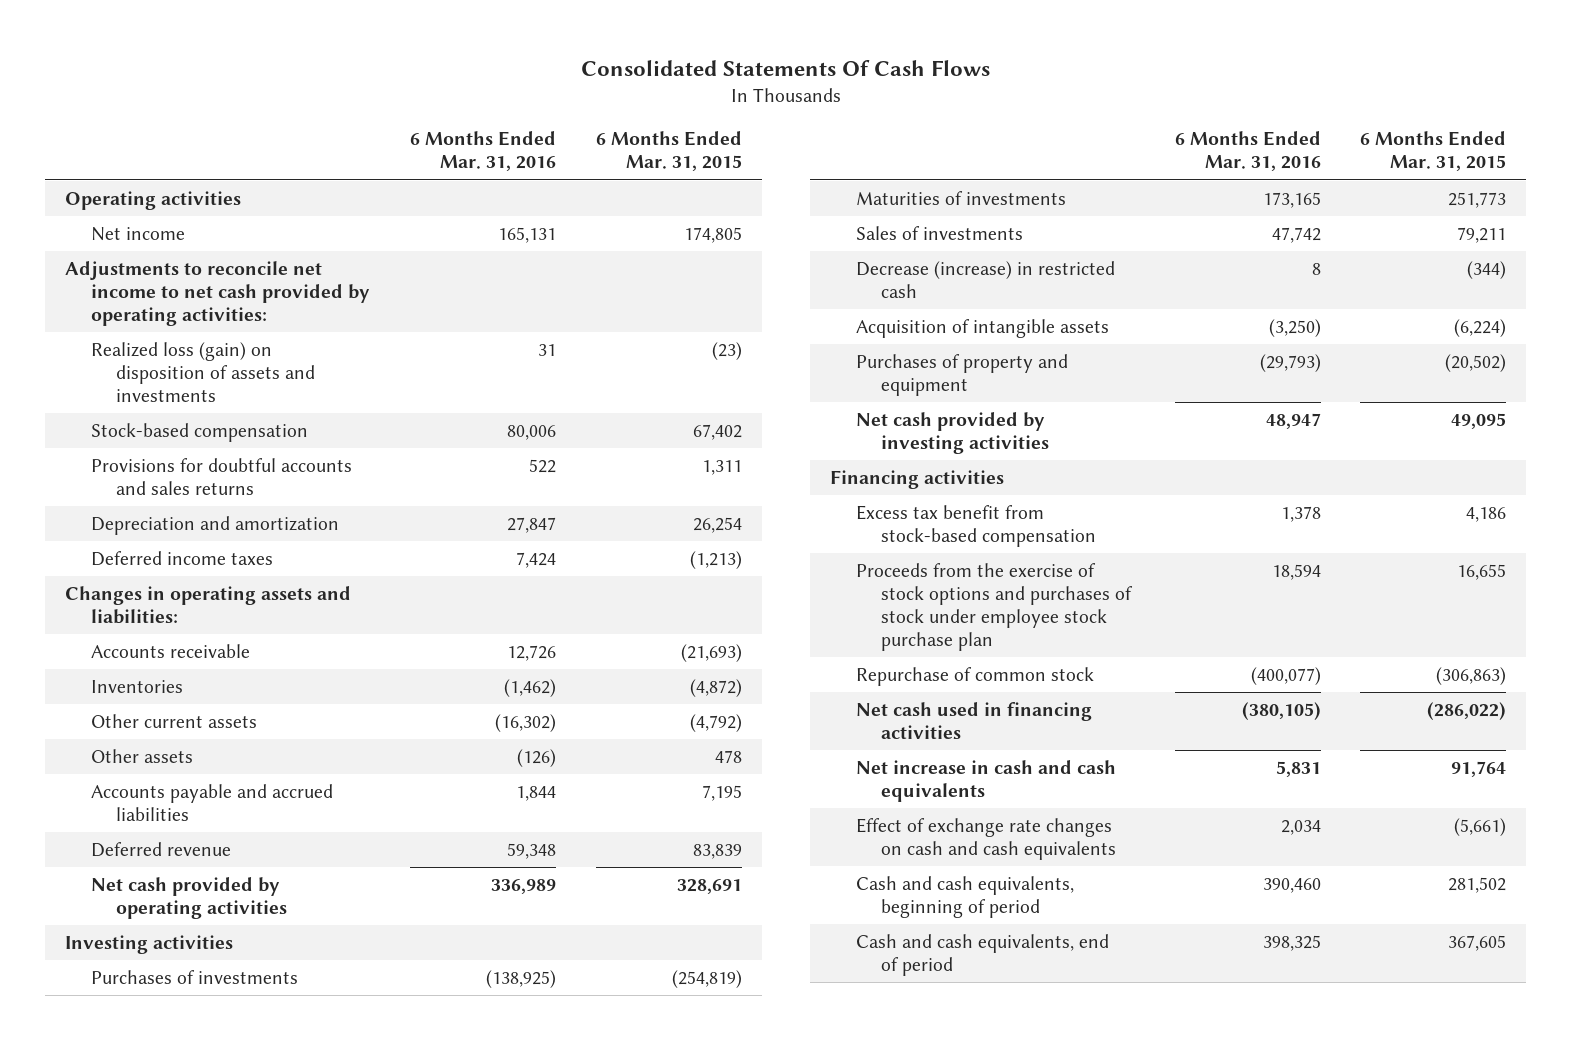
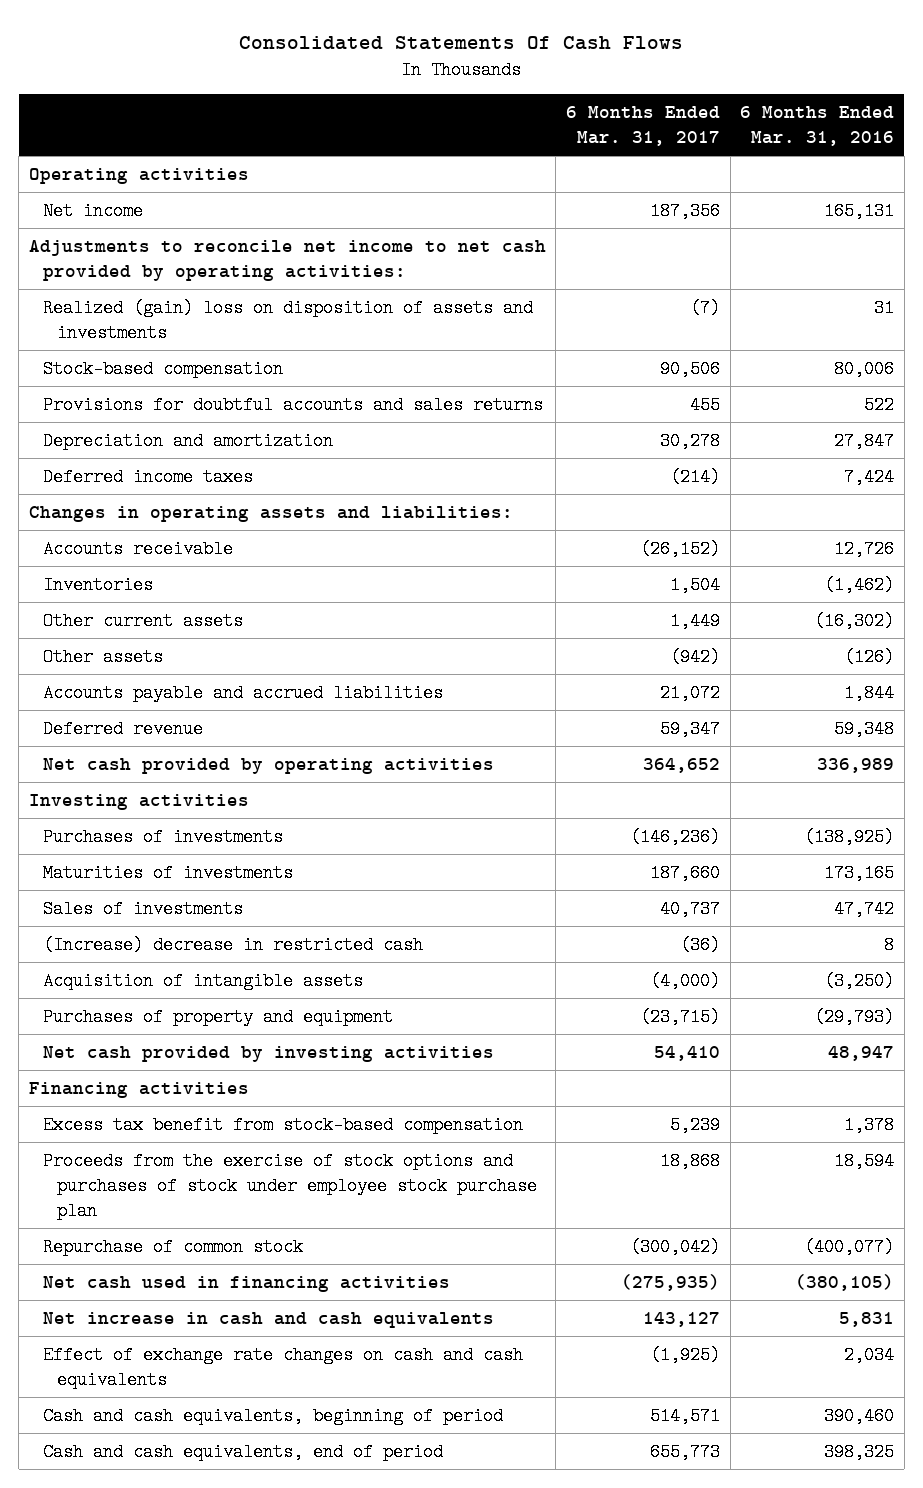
[595,131,742,172] 6 Months Ended Mar. 31, 2015 -> none
none -> [565,106,720,146] 6 Months Ended Mar. 31, 2017
[90,341,315,402] Realized loss (gain) on disposition of assets and investments -> [43,298,534,342] Realized (gain) loss on disposition of assets and investments
[855,260,1115,298] Decrease (increase) in restricted cash -> [43,935,424,954] (Increase) decrease in restricted cash

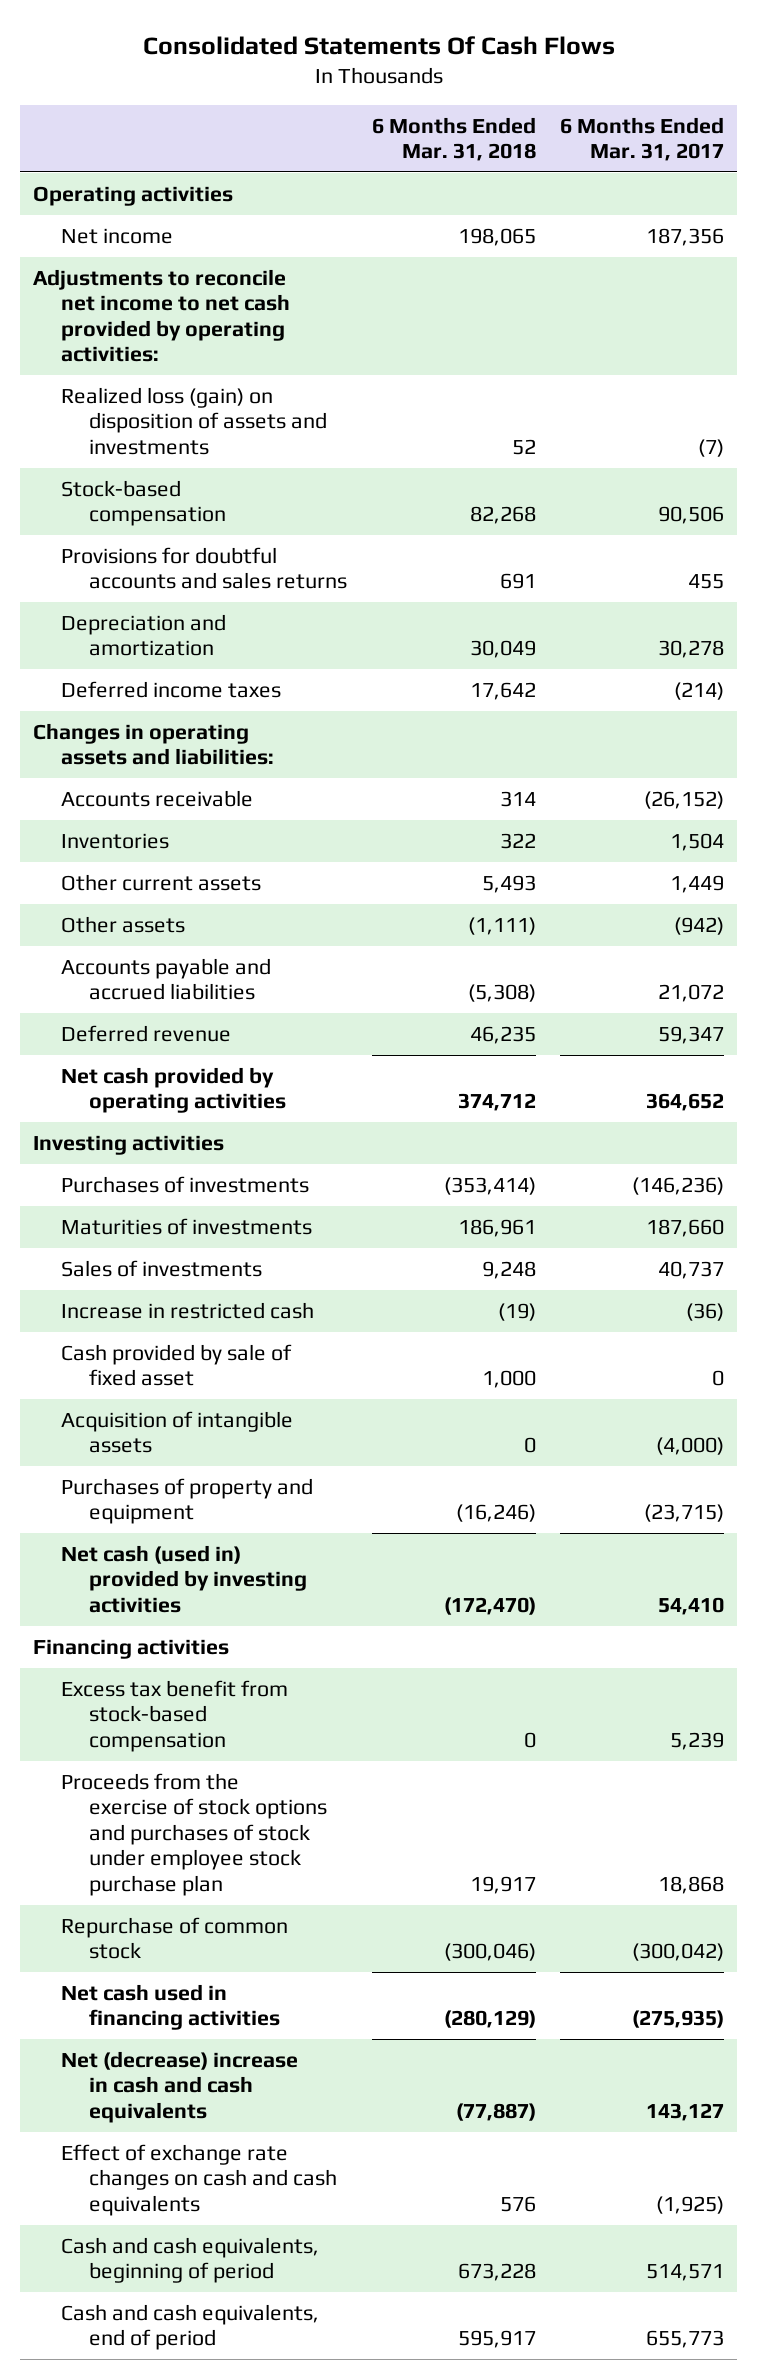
[740,106,895,146] 6 Months Ended Mar. 31, 2016 -> none
none -> [371,116,536,162] 6 Months Ended Mar. 31, 2018
[43,298,534,342] Realized (gain) loss on disposition of assets and investments -> [60,386,327,455] Realized loss (gain) on disposition of assets and investments
[43,935,424,954] (Increase) decrease in restricted cash -> [60,1301,314,1319] Increase in restricted cash
none -> [60,1343,292,1387] Cash provided by sale of fixed asset
[43,1045,495,1062] Net cash provided by investing activities -> [60,1544,307,1613] Net cash (used in) provided by investing activities
[43,1311,495,1328] Net increase in cash and cash equivalents -> [60,2050,298,2123] Net (decrease) increase in cash and cash equivalents

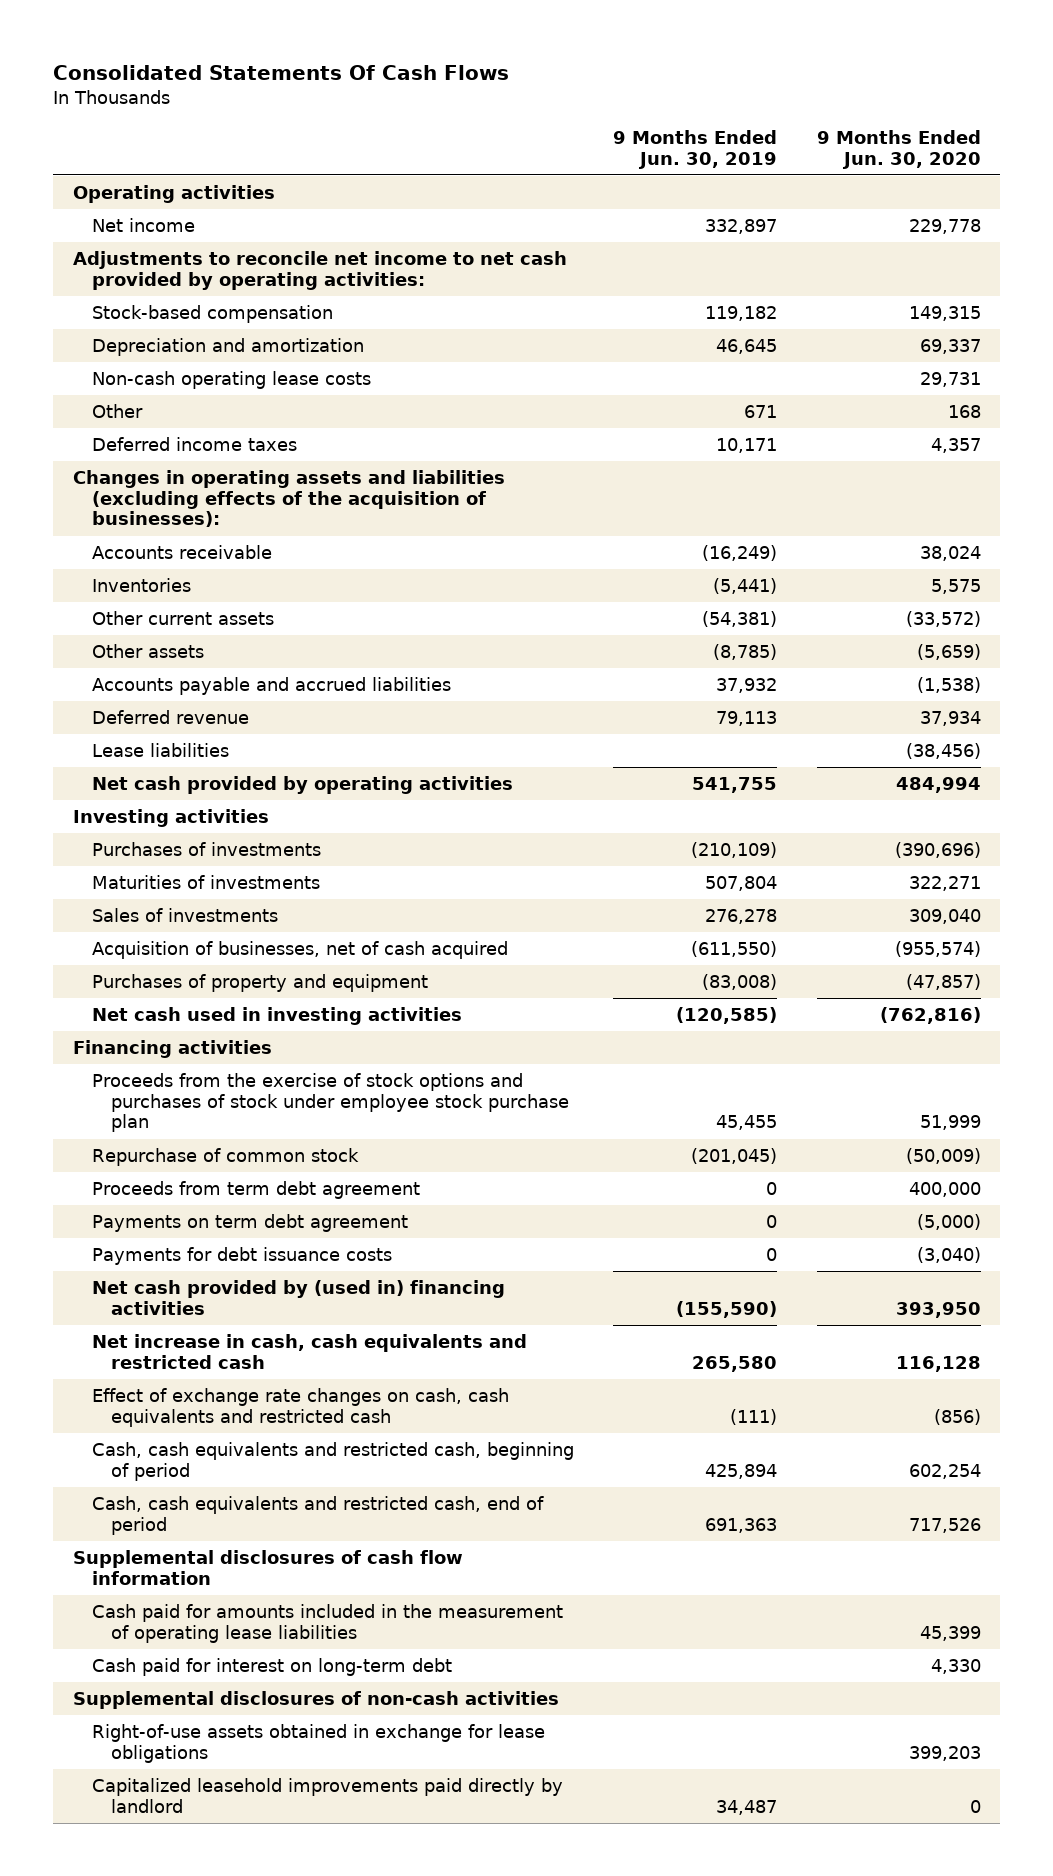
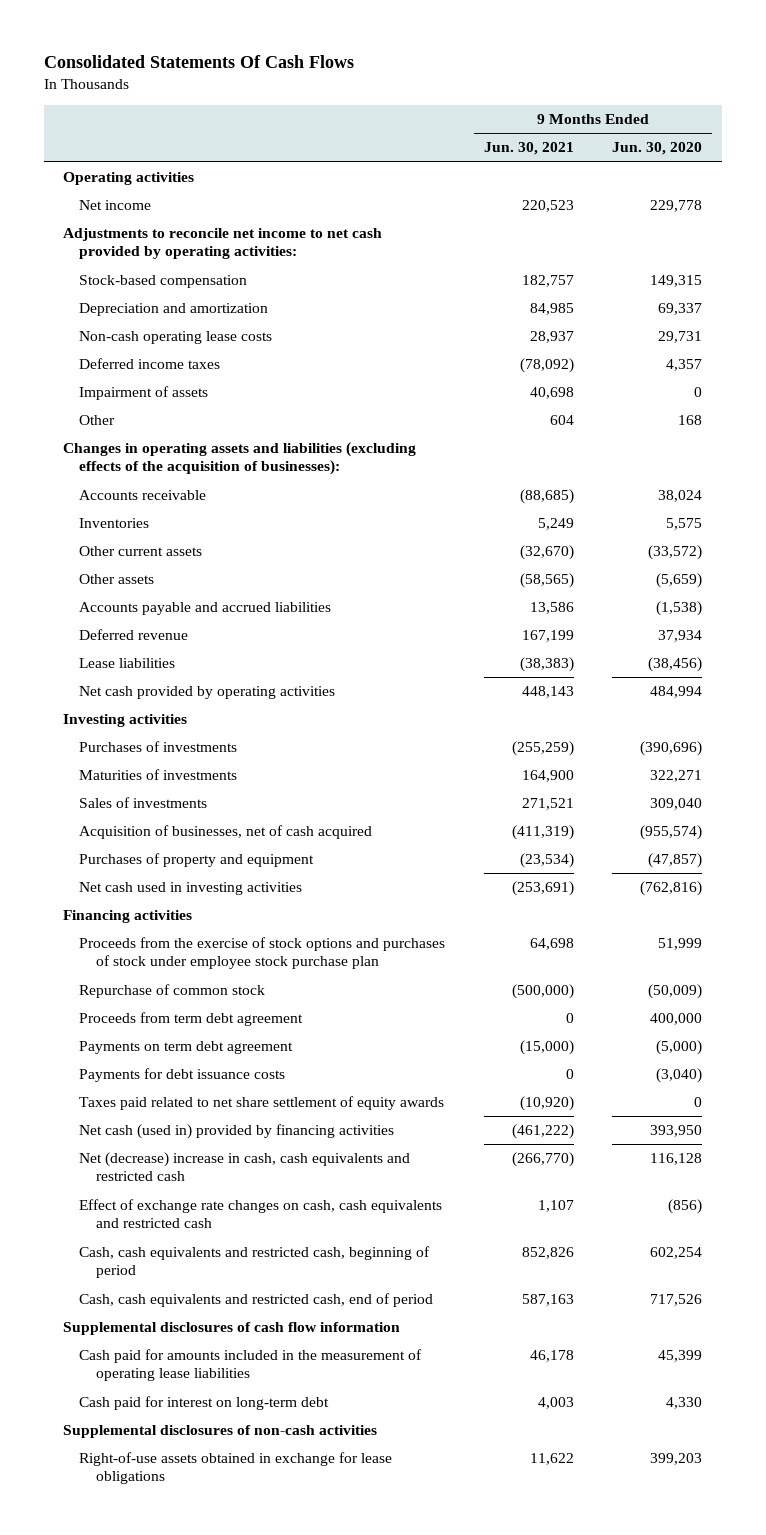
[613,129,778,169] 9 Months Ended Jun. 30, 2019 -> none
none -> [483,142,574,156] Jun. 30, 2021
none -> [79,386,209,401] Impairment of assets
[91,403,143,418] Other -> [79,415,116,426] Other
none -> [79,1096,445,1111] Taxes paid related to net share settlement of equity awards
[91,1279,505,1315] Net cash provided by (used in) financing activities -> [79,1124,395,1140] Net cash (used in) provided by financing activities
[91,1333,527,1369] Net increase in cash, cash equivalents and restricted cash -> [79,1152,411,1182] Net (decrease) increase in cash, cash equivalents and restricted cash
[91,1777,563,1813] Capitalized leasehold improvements paid directly by landlord -> none

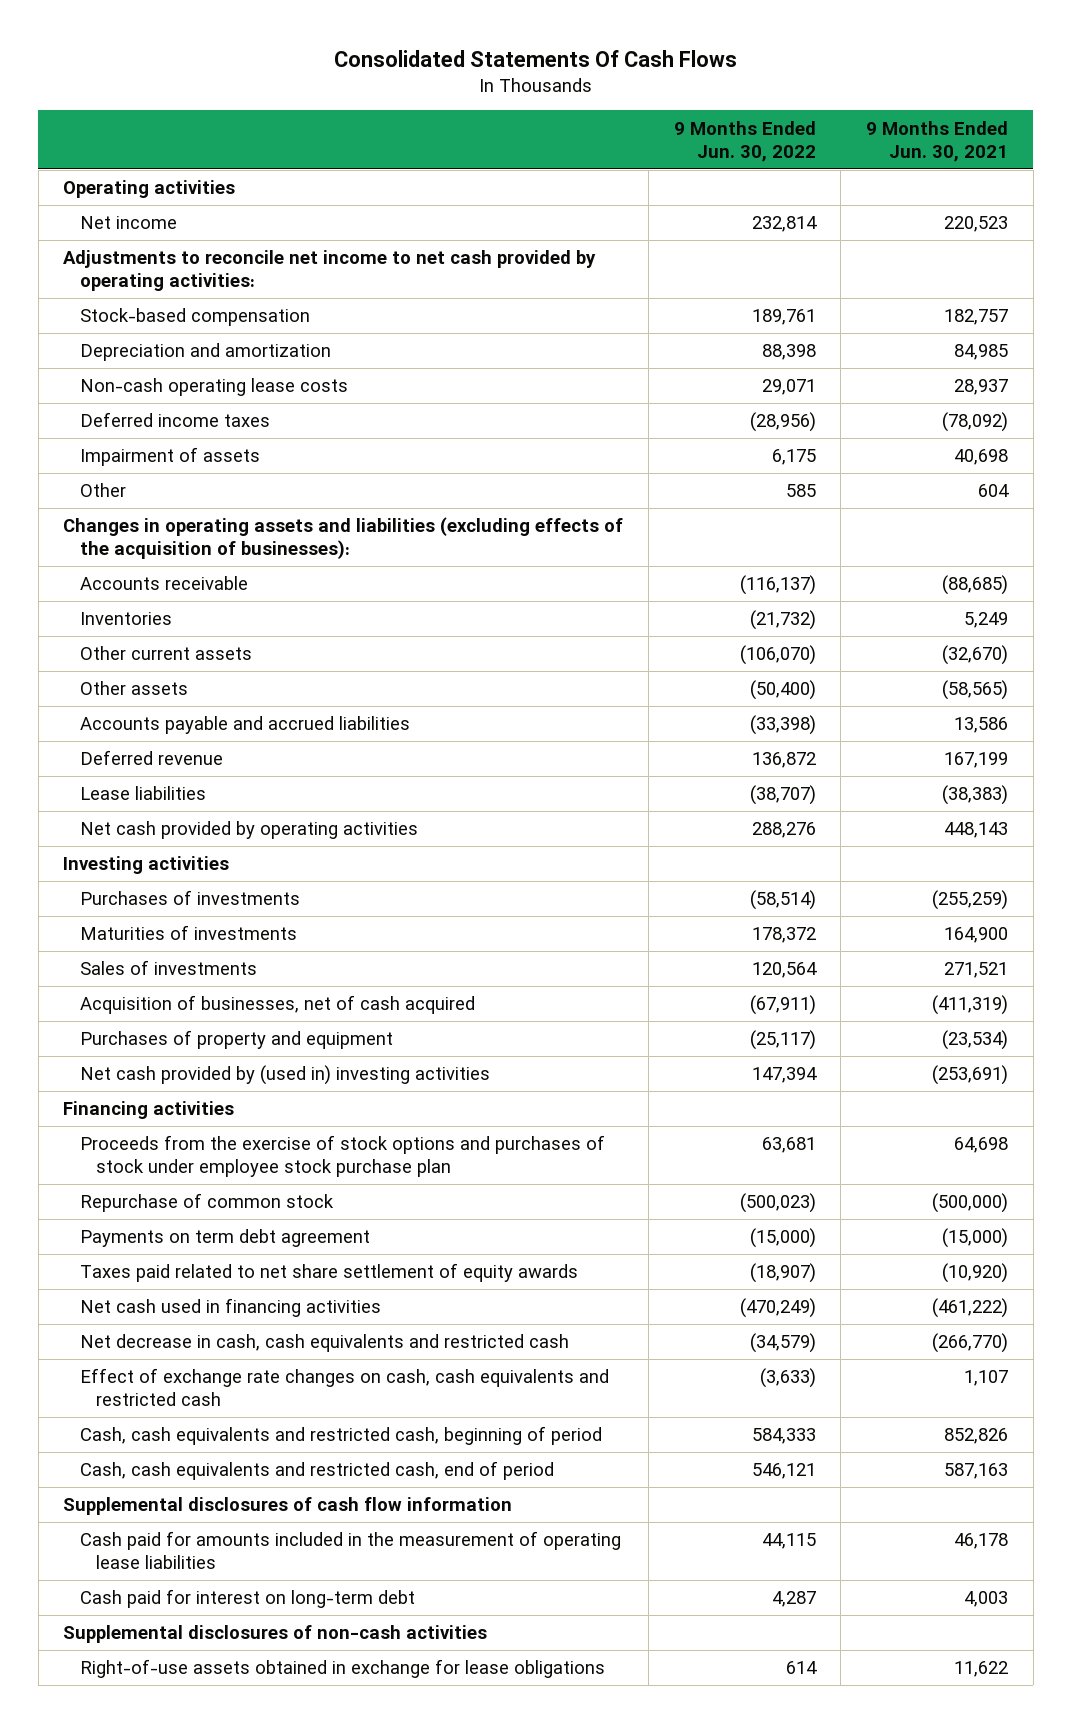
[612,142,703,156] Jun. 30, 2020 -> none
none -> [673,120,816,162] 9 Months Ended Jun. 30, 2022
[79,882,303,896] Net cash used in investing activities -> [79,1065,490,1086] Net cash provided by (used in) investing activities
[79,1012,304,1027] Proceeds from term debt agreement -> none
[79,1068,286,1083] Payments for debt issuance costs -> none
[79,1124,395,1140] Net cash (used in) provided by financing activities -> [79,1298,381,1318] Net cash used in financing activities
[79,1152,411,1182] Net (decrease) increase in cash, cash equivalents and restricted cash -> [79,1334,569,1353] Net decrease in cash, cash equivalents and restricted cash

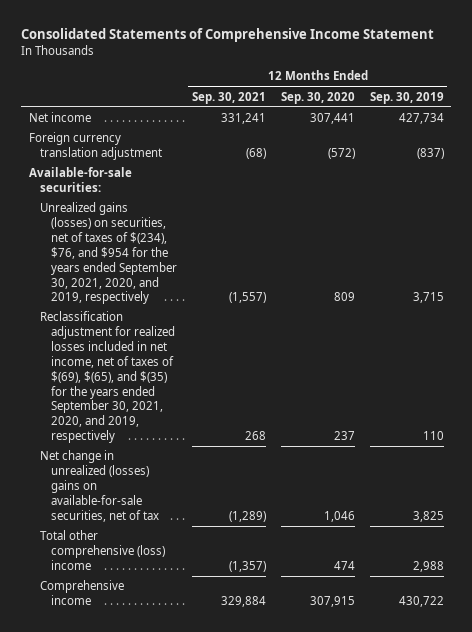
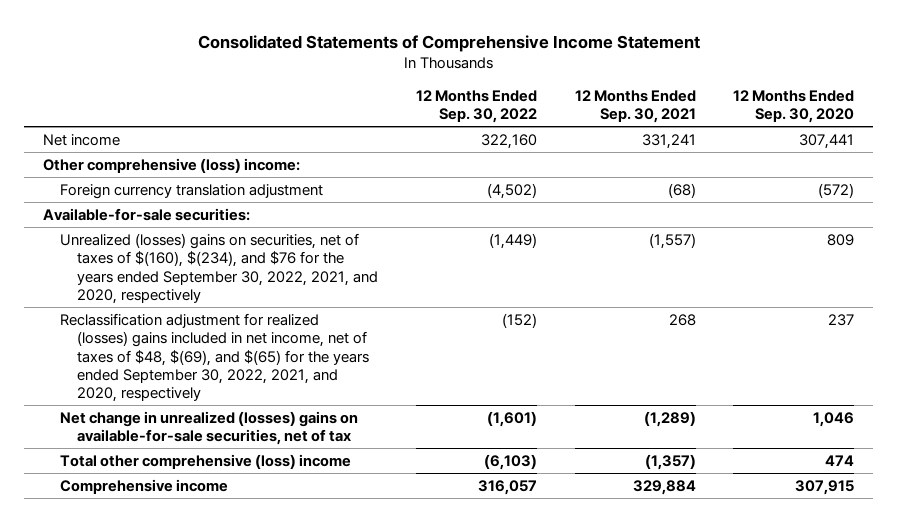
[369,91,444,104] Sep. 30, 2019 -> none
none -> [415,89,537,123] 12 Months Ended Sep. 30, 2022
none -> [43,157,301,173] Other comprehensive (loss) income:
[40,202,178,305] Unrealized gains (losses) on securities, net of taxes of $(234), $76, and $954 for the years ended September 30, 2021, 2020, and 2019, respectively -> [60,232,379,304] Unrealized (losses) gains on securities, net of taxes of $(160), $(234), and $76 for the years ended September 30, 2022, 2021, and 2020, respectively
[40,311,176,444] Reclassification adjustment for realized losses included in net income, net of taxes of $(69), $(65), and $(35) for the years ended September 30, 2021, 2020, and 2019, respectively -> [60,312,370,403] Reclassification adjustment for realized (losses) gains included in net income, net of taxes of $48, $(69), and $(65) for the years ended September 30, 2022, 2021, and 2020, respectively

